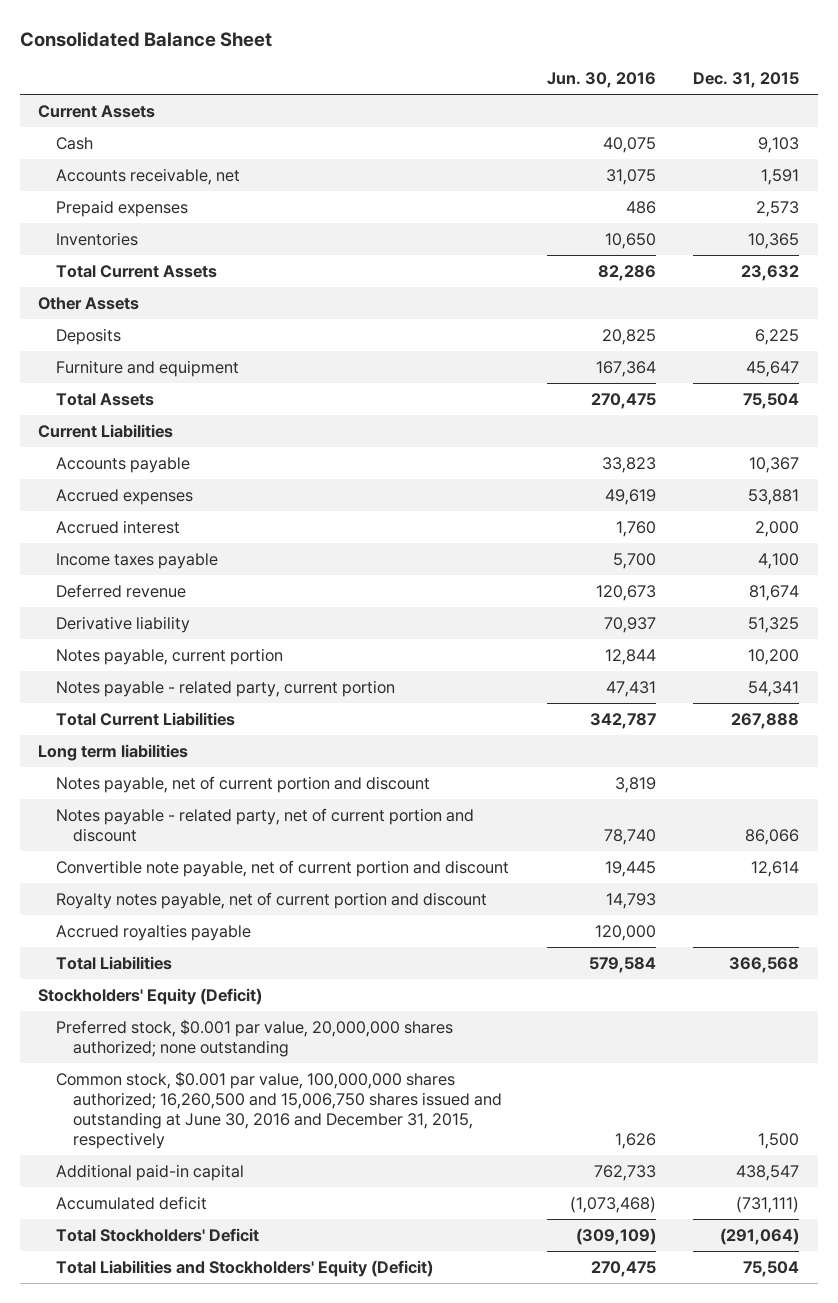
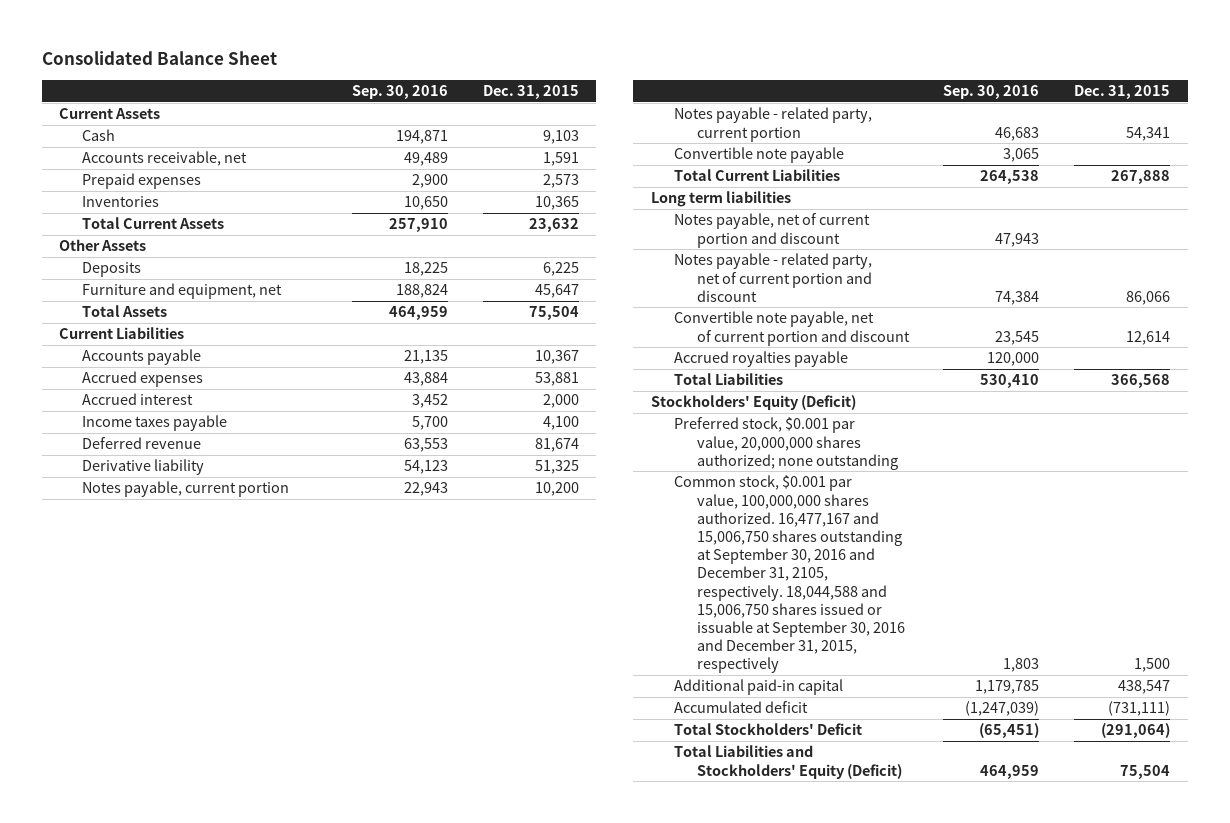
[546,72,656,89] Jun. 30, 2016 -> none
none -> [352,85,449,100] Sep. 30, 2016
[55,359,239,377] Furniture and equipment -> [82,283,283,300] Furniture and equipment, net
none -> [673,147,844,164] Convertible note payable
[55,891,487,909] Royalty notes payable, net of current portion and discount -> none
[55,1070,503,1149] Common stock, $0.001 par value, 100,000,000 shares authorized; 16,260,500 and 15,006,750 shares issued and outstanding at June 30, 2016 and December 31, 2015, respectively -> [673,475,905,674] Common stock, $0.001 par value, 100,000,000 shares authorized. 16,477,167 and 15,006,750 shares outstanding at September 30, 2016 and December 31, 2105, respectively. 18,044,588 and 15,006,750 shares issued or issuable at September 30, 2016 and December 31, 2015, respectively

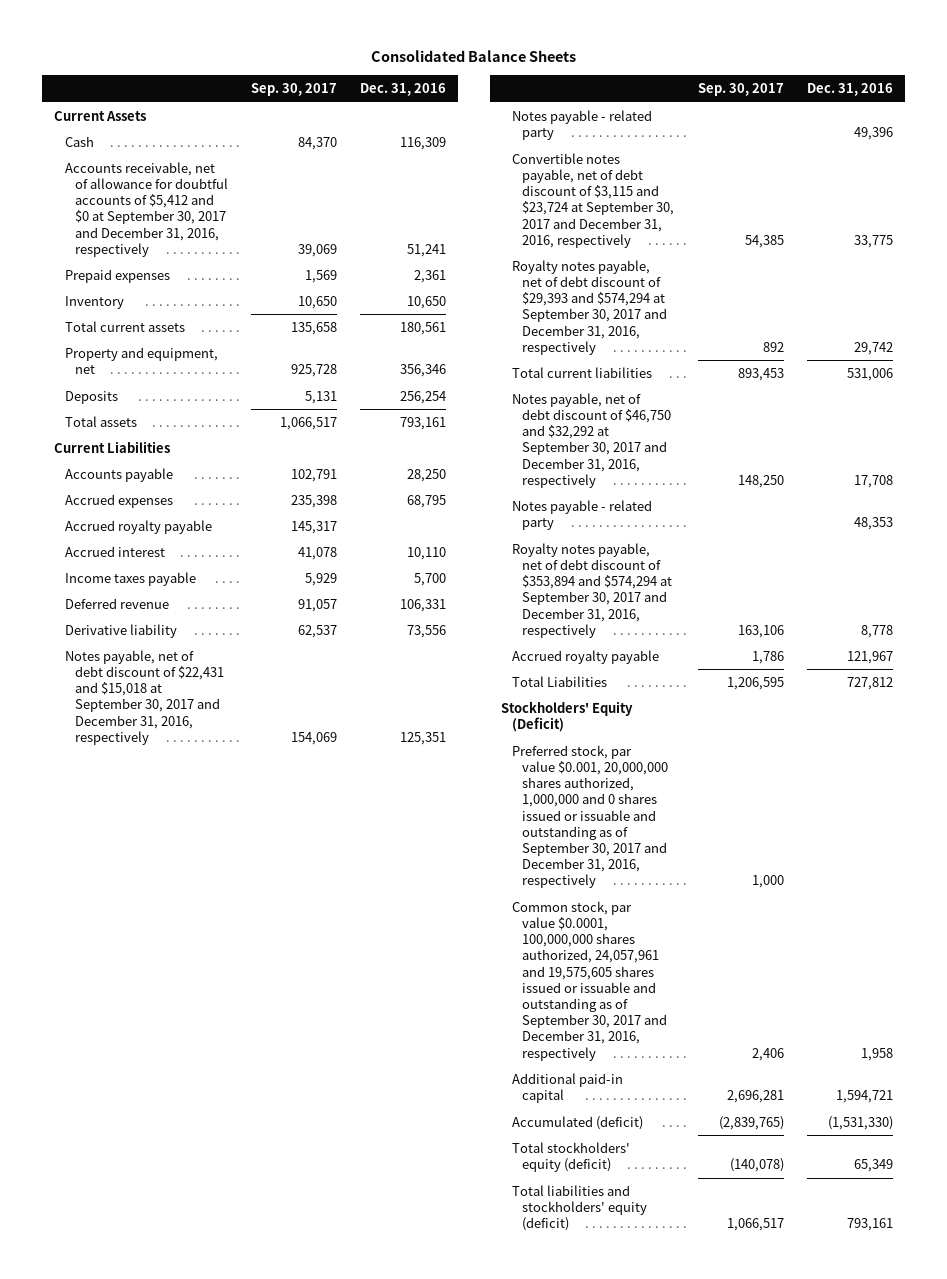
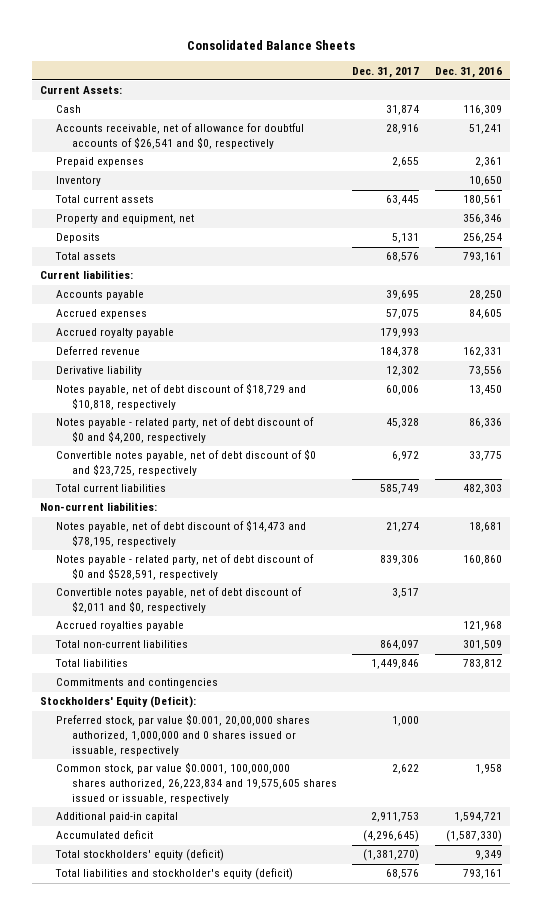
[251,82,338,96] Sep. 30, 2017 -> none
none -> [352,66,420,78] Dec. 31, 2017
[53,110,146,121] Current Assets -> [40,86,123,95] Current Assets:
[64,161,229,257] Accounts receivable, net of allowance for doubtful accounts of $5,412 and $0 at September 30, 2017 and December 31, 2016, respectively -> [55,123,304,150] Accounts receivable, net of allowance for doubtful accounts of $26,541 and $0, respectively
[53,440,170,453] Current Liabilities -> [40,270,134,280] Current liabilities:
[407,494,447,508] 68,795 -> [469,309,503,320] 84,605
[64,545,165,557] Accrued interest -> none
[64,571,196,586] Income taxes payable -> none
[400,598,447,612] 106,331 -> [463,347,503,358] 162,331
[511,259,668,355] Royalty notes payable, net of debt discount of $29,393 and $574,294 at September 30, 2017 and December 31, 2016, respectively -> none
[511,542,673,638] Royalty notes payable, net of debt discount of $353,894 and $574,294 at September 30, 2017 and December 31, 2016, respectively -> none
[64,649,225,745] Notes payable, net of debt discount of $22,431 and $15,018 at September 30, 2017 and December 31, 2016, respectively -> [55,383,306,411] Notes payable, net of debt discount of $18,729 and $10,818, respectively
[400,731,447,745] 125,351 -> [469,385,503,396] 13,450
[511,109,652,141] Notes payable - related party -> [55,417,314,444] Notes payable - related party, net of debt discount of $0 and $4,200, respectively
[854,127,894,141] 49,396 -> [469,418,503,429] 86,336
[511,152,675,248] Convertible notes payable, net of debt discount of $3,115 and $23,724 at September 30, 2017 and December 31, 2016, respectively -> [55,449,316,477] Convertible notes payable, net of debt discount of $0 and $23,725, respectively
[847,367,894,381] 531,006 -> [463,484,503,495] 482,303
none -> [40,502,158,512] Non-current liabilities:
[511,392,672,488] Notes payable, net of debt discount of $46,750 and $32,292 at September 30, 2017 and December 31, 2016, respectively -> [55,520,306,548] Notes payable, net of debt discount of $14,473 and $78,195, respectively
[854,474,894,488] 17,708 -> [469,522,503,533] 18,681
[511,499,652,531] Notes payable - related party -> [55,554,314,581] Notes payable - related party, net of debt discount of $0 and $528,591, respectively
[854,517,894,531] 48,353 -> [463,555,503,566] 160,860
none -> [55,587,302,614] Convertible notes payable, net of debt discount of $2,011 and $0, respectively
[511,649,659,664] Accrued royalty payable -> [55,621,184,632] Accrued royalties payable
[847,650,894,664] 121,967 -> [463,621,503,632] 121,968
none -> [54,640,188,649] Total non-current liabilities
[511,675,607,687] Total Liabilities -> [54,659,128,668] Total liabilities
[847,676,894,690] 727,812 -> [463,659,503,670] 783,812
none -> [55,678,218,689] Commitments and contingencies
[500,700,633,733] Stockholders' Equity (Deficit) -> [40,696,197,709] Stockholders' Equity (Deficit):
[511,744,669,889] Preferred stock, par value $0.001, 20,000,000 shares authorized, 1,000,000 and 0 shares issued or issuable and outstanding as of September 30, 2017 and December 31, 2016, respectively -> [55,714,310,756] Preferred stock, par value $0.001, 20,00,000 shares authorized, 1,000,000 and 0 shares issued or issuable, respectively
[511,900,668,1061] Common stock, par value $0.0001, 100,000,000 shares authorized, 24,057,961 and 19,575,605 shares issued or issuable and outstanding as of September 30, 2017 and December 31, 2016, respectively -> [55,762,337,804] Common stock, par value $0.0001, 100,000,000 shares authorized, 26,223,834 and 19,575,605 shares issued or issuable, respectively
[511,1115,643,1130] Accumulated (deficit) -> [55,830,153,840] Accumulated deficit
[828,1115,894,1130] (1,531,330) -> [446,830,503,843] (1,587,330)
[854,1159,894,1173] 65,349 -> [475,850,503,861] 9,349
[511,1184,648,1232] Total liabilities and stockholders' equity (deficit) -> [54,868,293,881] Total liabilities and stockholder's equity (deficit)

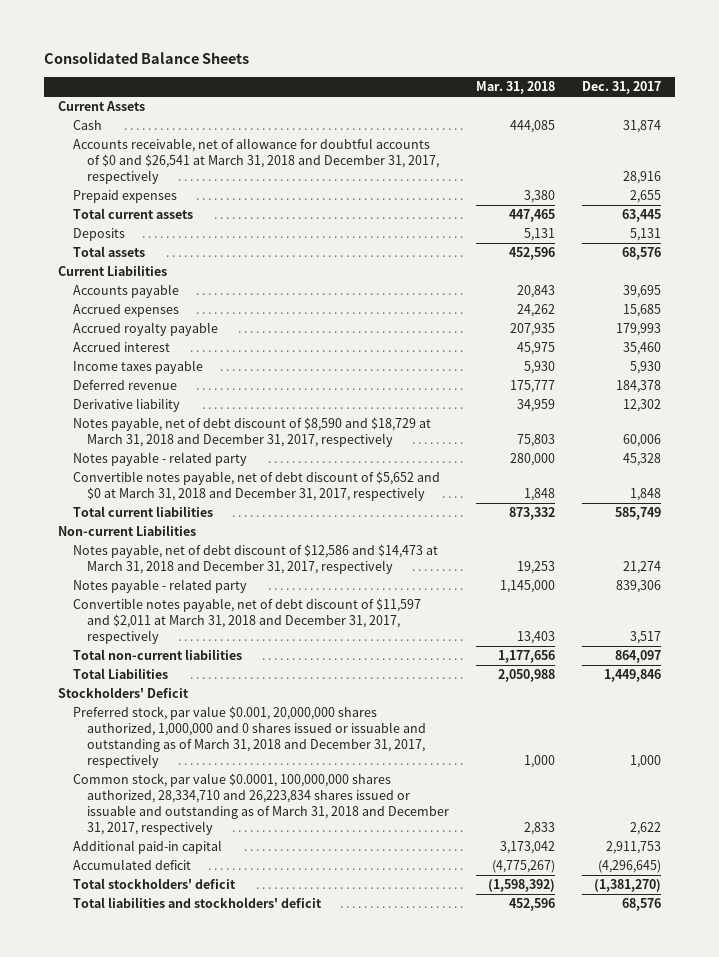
[435,66,503,78] Dec. 31, 2016 -> none
none -> [476,81,556,95] Mar. 31, 2018
[40,86,123,95] Current Assets: -> [57,101,145,112] Current Assets
[55,123,304,150] Accounts receivable, net of allowance for doubtful accounts of $26,541 and $0, respectively -> [72,138,440,185] Accounts receivable, net of allowance for doubtful accounts of $0 and $26,541 at March 31, 2018 and December 31, 2017, respectively
[55,176,101,187] Inventory -> none
[55,214,194,225] Property and equipment, net -> none
[40,270,134,280] Current liabilities: -> [57,265,167,277] Current Liabilities
[386,309,420,320] 57,075 -> [623,304,662,318] 15,685
none -> [72,342,170,353] Accrued interest
none -> [72,360,203,375] Income taxes payable
[55,383,306,411] Notes payable, net of debt discount of $18,729 and $10,818, respectively -> [72,417,431,448] Notes payable, net of debt discount of $8,590 and $18,729 at March 31, 2018 and December 31, 2017, respectively
[55,417,314,444] Notes payable - related party, net of debt discount of $0 and $4,200, respectively -> [72,452,247,467] Notes payable - related party
[55,449,316,477] Convertible notes payable, net of debt discount of $0 and $23,725, respectively -> [72,471,440,502] Convertible notes payable, net of debt discount of $5,652 and $0 at March 31, 2018 and December 31, 2017, respectively
[392,451,420,462] 6,972 -> [630,488,662,502] 1,848
[55,621,184,632] Accrued royalties payable -> none
[40,502,158,512] Non-current liabilities: -> [57,525,196,537] Non-current Liabilities
[55,520,306,548] Notes payable, net of debt discount of $14,473 and $78,195, respectively -> [72,544,438,575] Notes payable, net of debt discount of $12,586 and $14,473 at March 31, 2018 and December 31, 2017, respectively
[55,554,314,581] Notes payable - related party, net of debt discount of $0 and $528,591, respectively -> [72,579,247,594] Notes payable - related party
[55,587,302,614] Convertible notes payable, net of debt discount of $2,011 and $0, respectively -> [72,598,421,645] Convertible notes payable, net of debt discount of $11,597 and $2,011 at March 31, 2018 and December 31, 2017, respectively
[55,678,218,689] Commitments and contingencies -> none
[54,659,128,668] Total liabilities -> [72,668,168,680] Total Liabilities
[40,696,197,709] Stockholders' Equity (Deficit): -> [57,687,189,699] Stockholders' Deficit
[55,714,310,756] Preferred stock, par value $0.001, 20,00,000 shares authorized, 1,000,000 and 0 shares issued or issuable, respectively -> [72,706,427,768] Preferred stock, par value $0.001, 20,000,000 shares authorized, 1,000,000 and 0 shares issued or issuable and outstanding as of March 31, 2018 and December 31, 2017, respectively
[55,762,337,804] Common stock, par value $0.0001, 100,000,000 shares authorized, 26,223,834 and 19,575,605 shares issued or issuable, respectively -> [72,773,450,835] Common stock, par value $0.0001, 100,000,000 shares authorized, 28,334,710 and 26,223,834 shares issued or issuable and outstanding as of March 31, 2018 and December 31, 2017, respectively
[54,849,224,862] Total stockholders' equity (deficit) -> [72,878,236,890] Total stockholders' deficit
[54,868,293,881] Total liabilities and stockholder's equity (deficit) -> [72,897,322,909] Total liabilities and stockholders' deficit

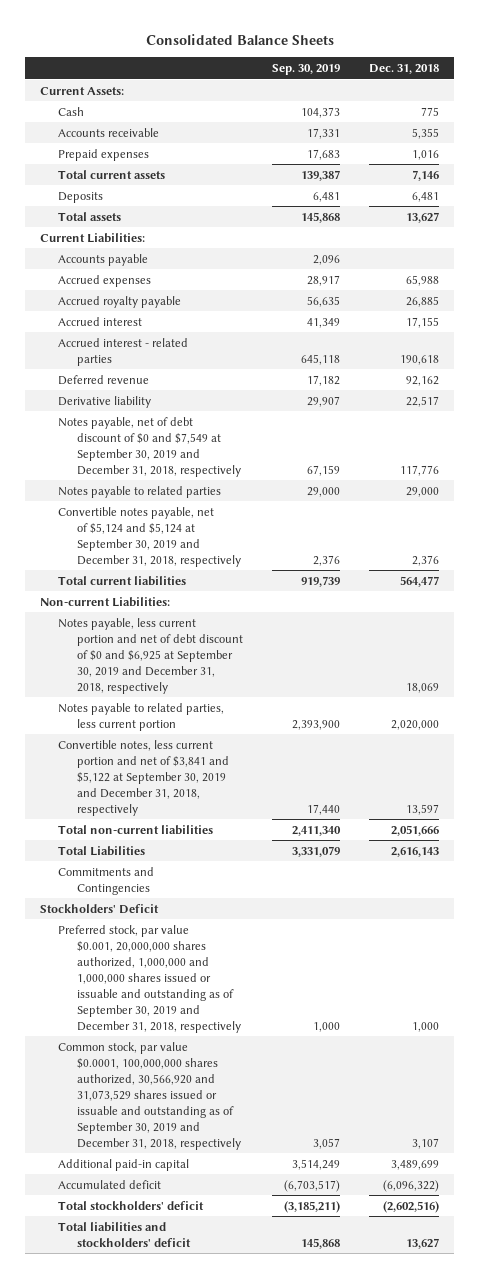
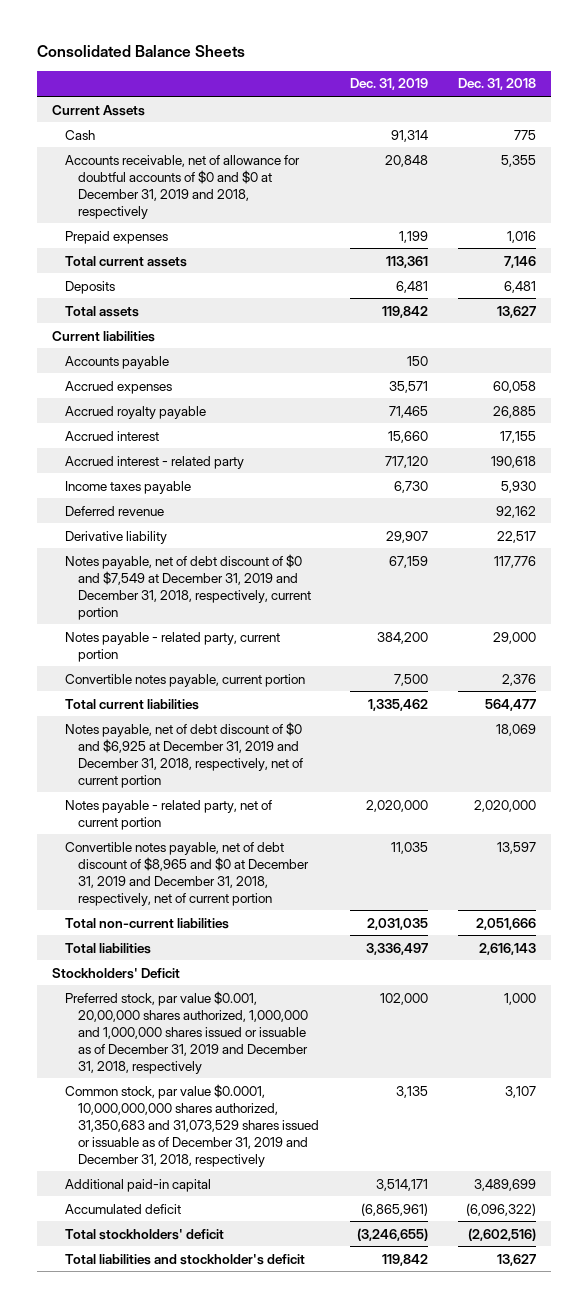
[272,64,341,76] Sep. 30, 2019 -> none
none -> [349,78,428,91] Dec. 31, 2019
[39,86,124,95] Current Assets: -> [51,104,145,116] Current Assets
[58,127,160,137] Accounts receivable -> [64,154,300,219] Accounts receivable, net of allowance for doubtful accounts of $0 and $0 at December 31, 2019 and 2018, respectively
[39,232,145,243] Current Liabilities: -> [51,330,155,342] Current liabilities
[406,274,440,286] 65,988 -> [493,380,537,393] 60,058
[58,337,189,366] Accrued interest - related parties -> [64,455,244,469] Accrued interest - related party
none -> [64,480,191,494] Income taxes payable
[58,416,242,477] Notes payable, net of debt discount of $0 and $7,549 at September 30, 2019 and December 31, 2018, respectively -> [64,553,312,620] Notes payable, net of debt discount of $0 and $7,549 at December 31, 2019 and December 31, 2018, respectively, current portion
[58,485,222,498] Notes payable to related parties -> [64,631,280,662] Notes payable - related party, current portion
[58,506,242,567] Convertible notes payable, net of $5,124 and $5,124 at September 30, 2019 and December 31, 2018, respectively -> [64,673,305,687] Convertible notes payable, current portion
[39,596,170,607] Non-current Liabilities: -> none
[58,617,244,694] Notes payable, less current portion and net of debt discount of $0 and $6,925 at September 30, 2019 and December 31, 2018, respectively -> [64,721,304,788] Notes payable, net of debt discount of $0 and $6,925 at December 31, 2019 and December 31, 2018, respectively, net of current portion
[58,702,225,731] Notes payable to related parties, less current portion -> [64,799,272,830] Notes payable - related party, net of current portion
[58,739,230,816] Convertible notes, less current portion and net of $3,841 and $5,122 at September 30, 2019 and December 31, 2018, respectively -> [64,841,310,906] Convertible notes payable, net of debt discount of $8,965 and $0 at December 31, 2019 and December 31, 2018, respectively, net of current portion
[58,866,155,895] Commitments and Contingencies -> none
[58,845,146,856] Total Liabilities -> [64,942,151,954] Total liabilities
[58,924,242,1033] Preferred stock, par value $0.001, 20,000,000 shares authorized, 1,000,000 and 1,000,000 shares issued or issuable and outstanding as of September 30, 2019 and December 31, 2018, respectively -> [64,990,309,1074] Preferred stock, par value $0.001, 20,00,000 shares authorized, 1,000,000 and 1,000,000 shares issued or issuable as of December 31, 2019 and December 31, 2018, respectively
[58,1041,242,1150] Common stock, par value $0.0001, 100,000,000 shares authorized, 30,566,920 and 31,073,529 shares issued or issuable and outstanding as of September 30, 2019 and December 31, 2018, respectively -> [64,1083,320,1167] Common stock, par value $0.0001, 10,000,000,000 shares authorized, 31,350,683 and 31,073,529 shares issued or issuable as of December 31, 2019 and December 31, 2018, respectively
[58,1221,192,1247] Total liabilities and stockholders' deficit -> [64,1253,305,1265] Total liabilities and stockholder's deficit

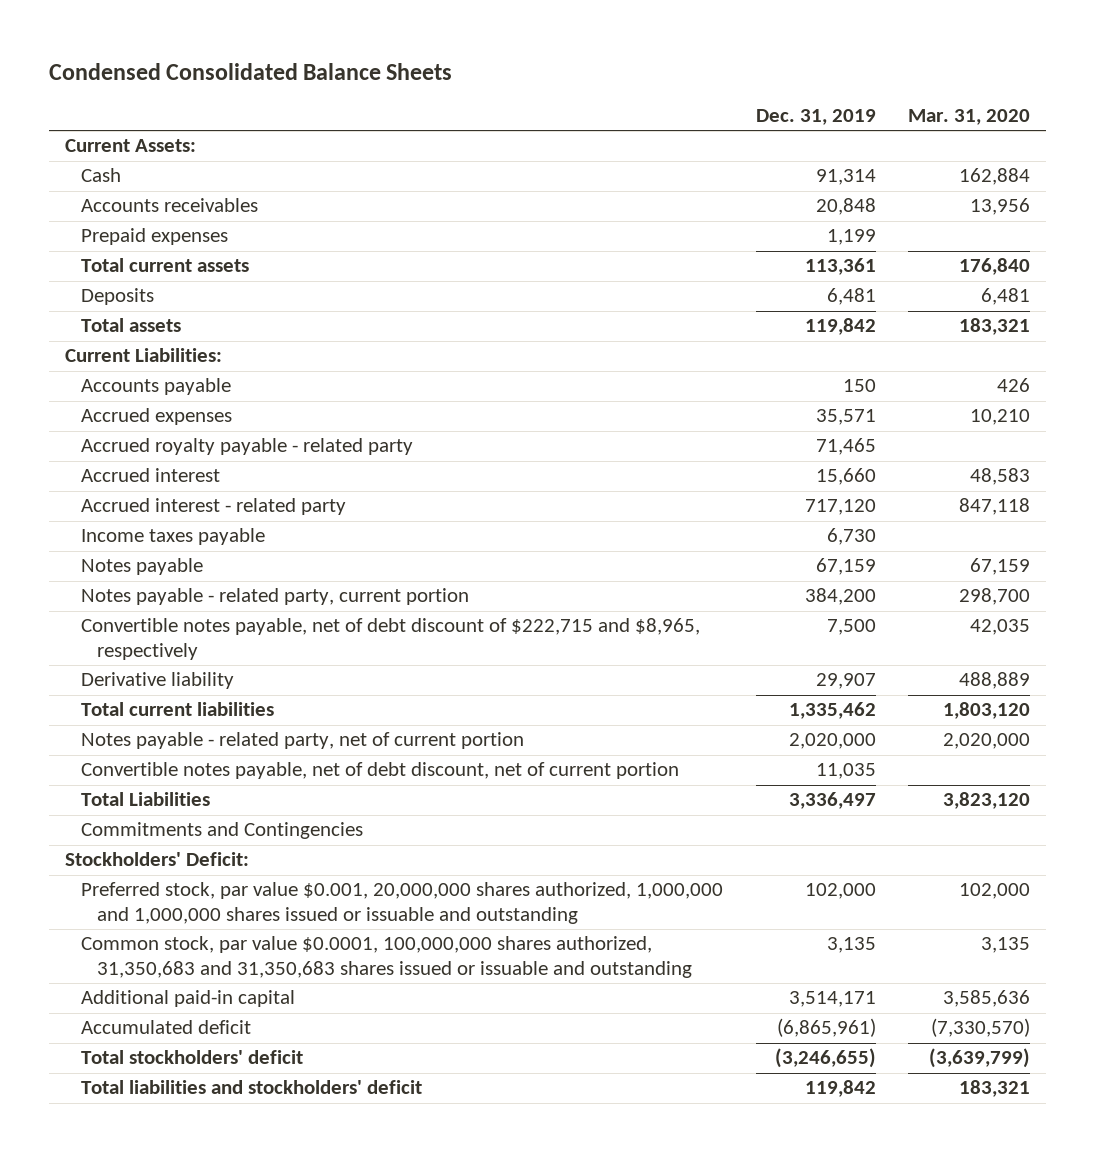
[36,45,245,58] Consolidated Balance Sheets -> [48,63,452,81] Condensed Consolidated Balance Sheets
[458,78,537,91] Dec. 31, 2018 -> none
none -> [908,109,1031,126] Mar. 31, 2020
[51,104,145,116] Current Assets -> [65,139,197,153] Current Assets:
[64,154,300,219] Accounts receivable, net of allowance for doubtful accounts of $0 and $0 at December 31, 2019 and 2018, respectively -> [81,198,259,213] Accounts receivables
[51,330,155,342] Current liabilities -> [65,348,223,363] Current Liabilities:
[64,405,206,419] Accrued royalty payable -> [81,438,414,456] Accrued royalty payable - related party
[64,505,164,516] Deferred revenue -> none
[64,553,312,620] Notes payable, net of debt discount of $0 and $7,549 at December 31, 2019 and December 31, 2018, respectively, current portion -> [81,558,204,576] Notes payable
[64,673,305,687] Convertible notes payable, current portion -> [81,618,701,660] Convertible notes payable, net of debt discount of $222,715 and $8,965, respectively
[64,530,167,544] Derivative liability -> [81,672,235,690] Derivative liability
[64,721,304,788] Notes payable, net of debt discount of $0 and $6,925 at December 31, 2019 and December 31, 2018, respectively, net of current portion -> none
[64,917,229,929] Total non-current liabilities -> none
[64,841,310,906] Convertible notes payable, net of debt discount of $8,965 and $0 at December 31, 2019 and December 31, 2018, respectively, net of current portion -> [81,762,680,780] Convertible notes payable, net of debt discount, net of current portion
[64,942,151,954] Total liabilities -> [81,792,211,807] Total Liabilities
none -> [81,822,364,840] Commitments and Contingencies
[51,967,180,979] Stockholders' Deficit -> [65,852,250,867] Stockholders' Deficit:
[64,990,309,1074] Preferred stock, par value $0.001, 20,00,000 shares authorized, 1,000,000 and 1,000,000 shares issued or issuable as of December 31, 2019 and December 31, 2018, respectively -> [81,882,724,924] Preferred stock, par value $0.001, 20,000,000 shares authorized, 1,000,000 and 1,000,000 shares issued or issuable and outstanding
[64,1083,320,1167] Common stock, par value $0.0001, 10,000,000,000 shares authorized, 31,350,683 and 31,073,529 shares issued or issuable as of December 31, 2019 and December 31, 2018, respectively -> [81,936,693,978] Common stock, par value $0.0001, 100,000,000 shares authorized, 31,350,683 and 31,350,683 shares issued or issuable and outstanding
[64,1253,305,1265] Total liabilities and stockholder's deficit -> [81,1080,423,1095] Total liabilities and stockholders' deficit

